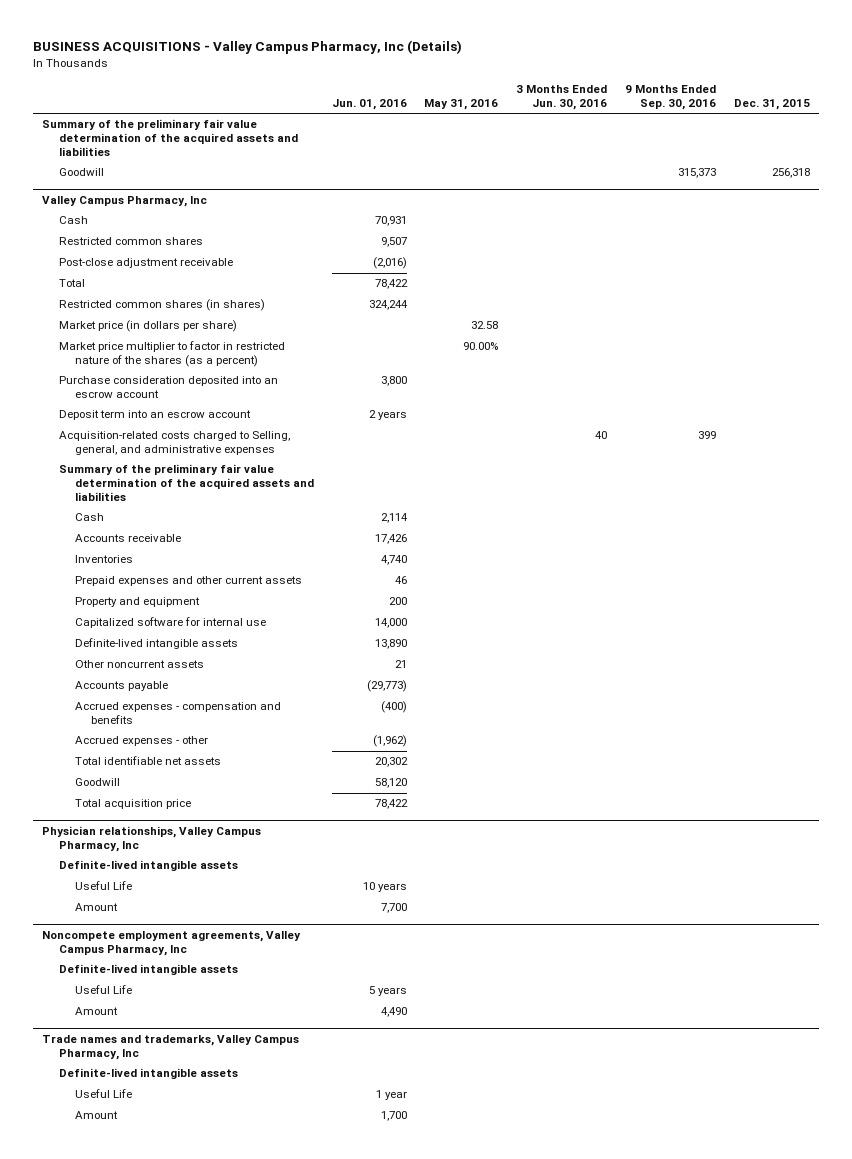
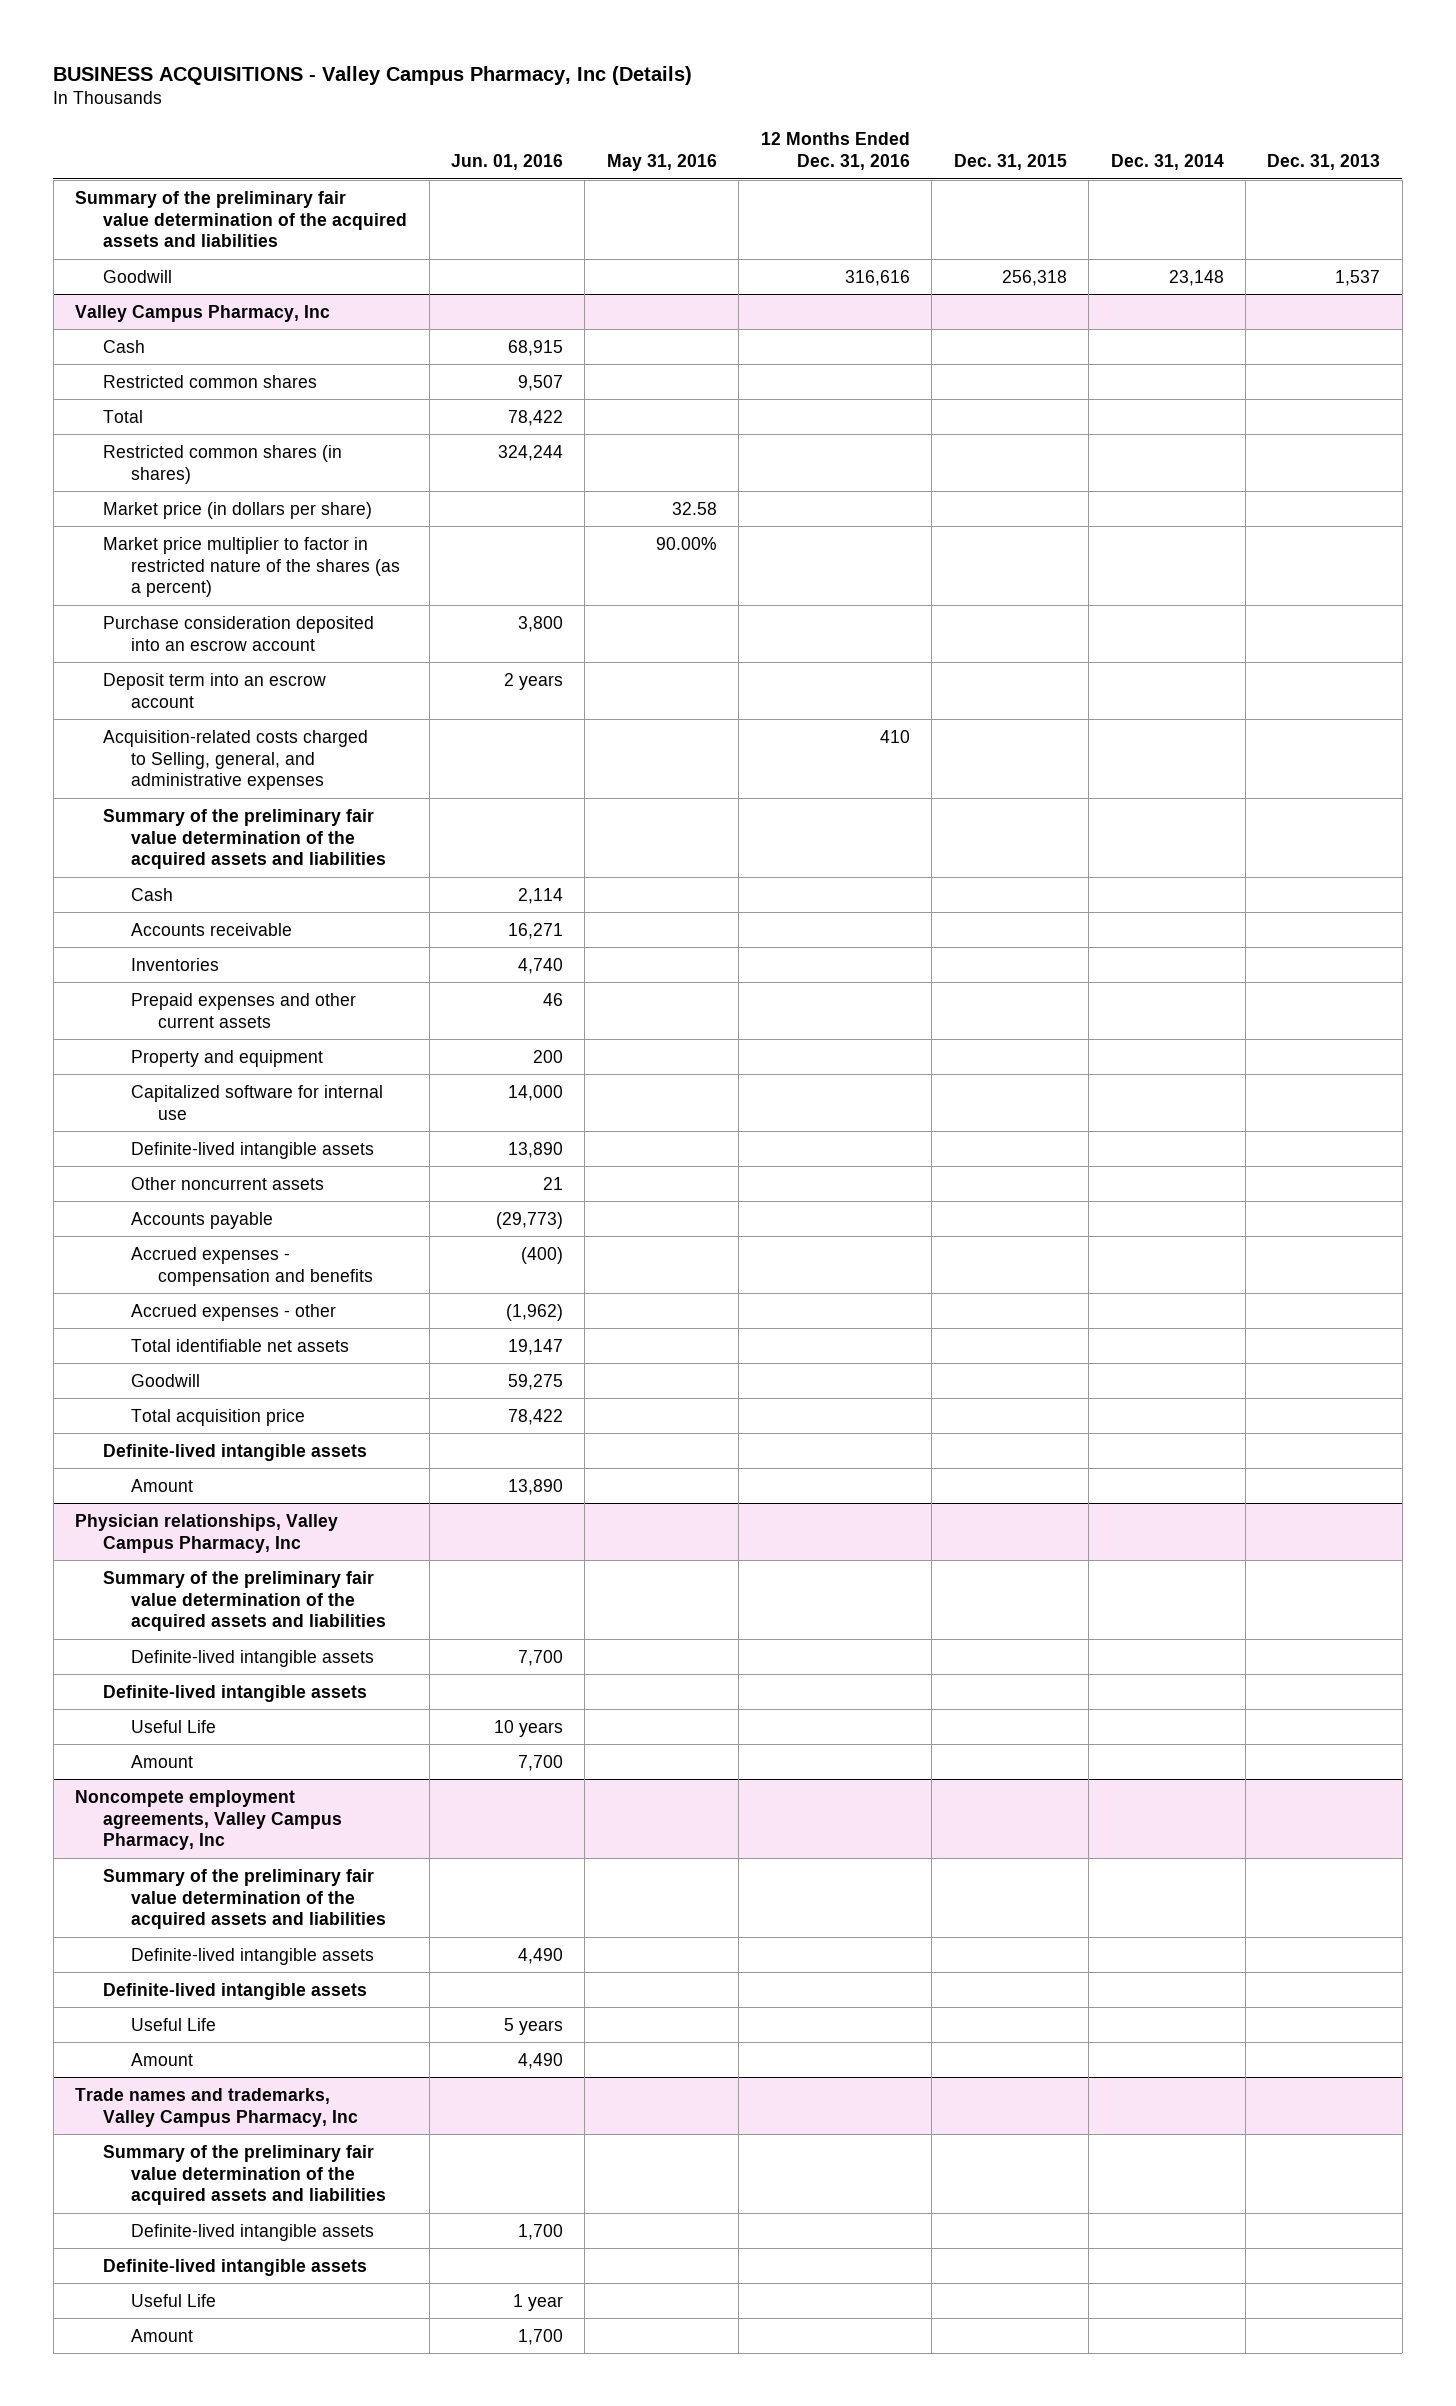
[516,85,608,111] 3 Months Ended Jun. 30, 2016 -> none
[624,85,716,111] 9 Months Ended Sep. 30, 2016 -> none
none -> [760,132,910,171] 12 Months Ended Dec. 31, 2016
none -> [1110,154,1224,171] Dec. 31, 2014
none -> [1267,154,1381,171] Dec. 31, 2013
[374,216,407,227] 70,931 -> [507,339,563,356] 68,915
[58,258,233,269] Post-close adjustment receivable -> none
[374,534,407,545] 17,426 -> [507,922,563,939] 16,271
[374,757,408,768] 20,302 -> [507,1338,563,1355] 19,147
[374,778,407,789] 58,120 -> [507,1373,563,1390] 59,275
none -> [103,1443,368,1461] Definite-lived intangible assets
none -> [130,1478,193,1492] Amount
none -> [103,1570,386,1632] Summary of the preliminary fair value determination of the acquired assets and liabilities
none -> [130,1649,374,1667] Definite-lived intangible assets
none -> [103,1868,386,1930] Summary of the preliminary fair value determination of the acquired assets and liabilities
none -> [130,1947,374,1965] Definite-lived intangible assets
none -> [103,2144,386,2206] Summary of the preliminary fair value determination of the acquired assets and liabilities
none -> [130,2223,374,2241] Definite-lived intangible assets

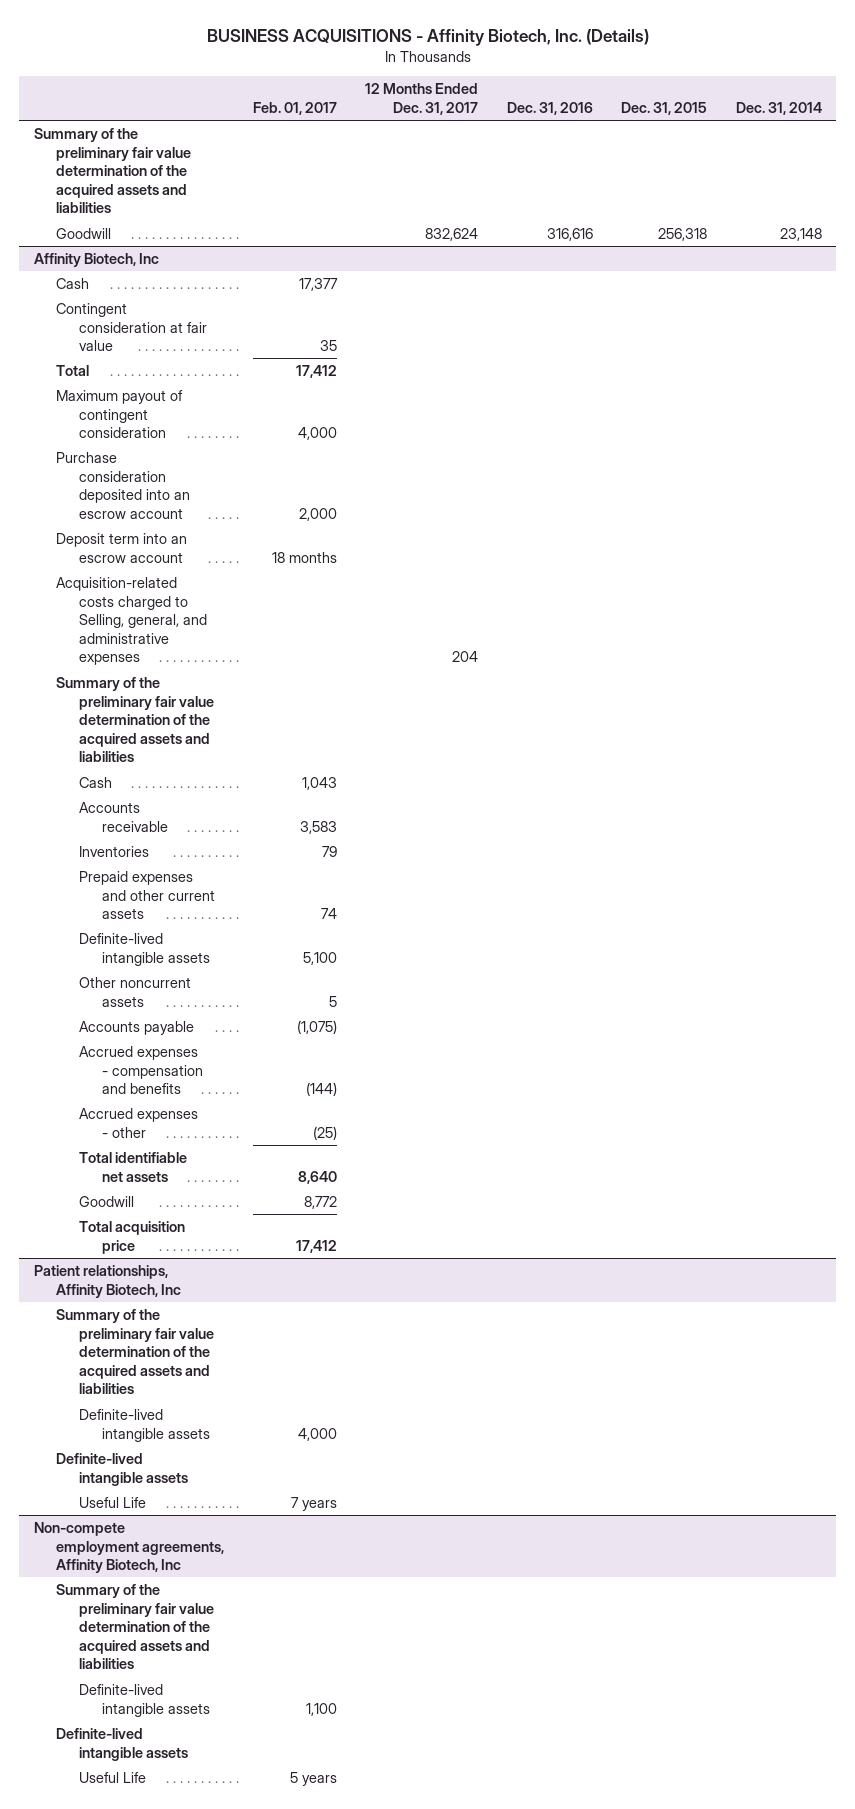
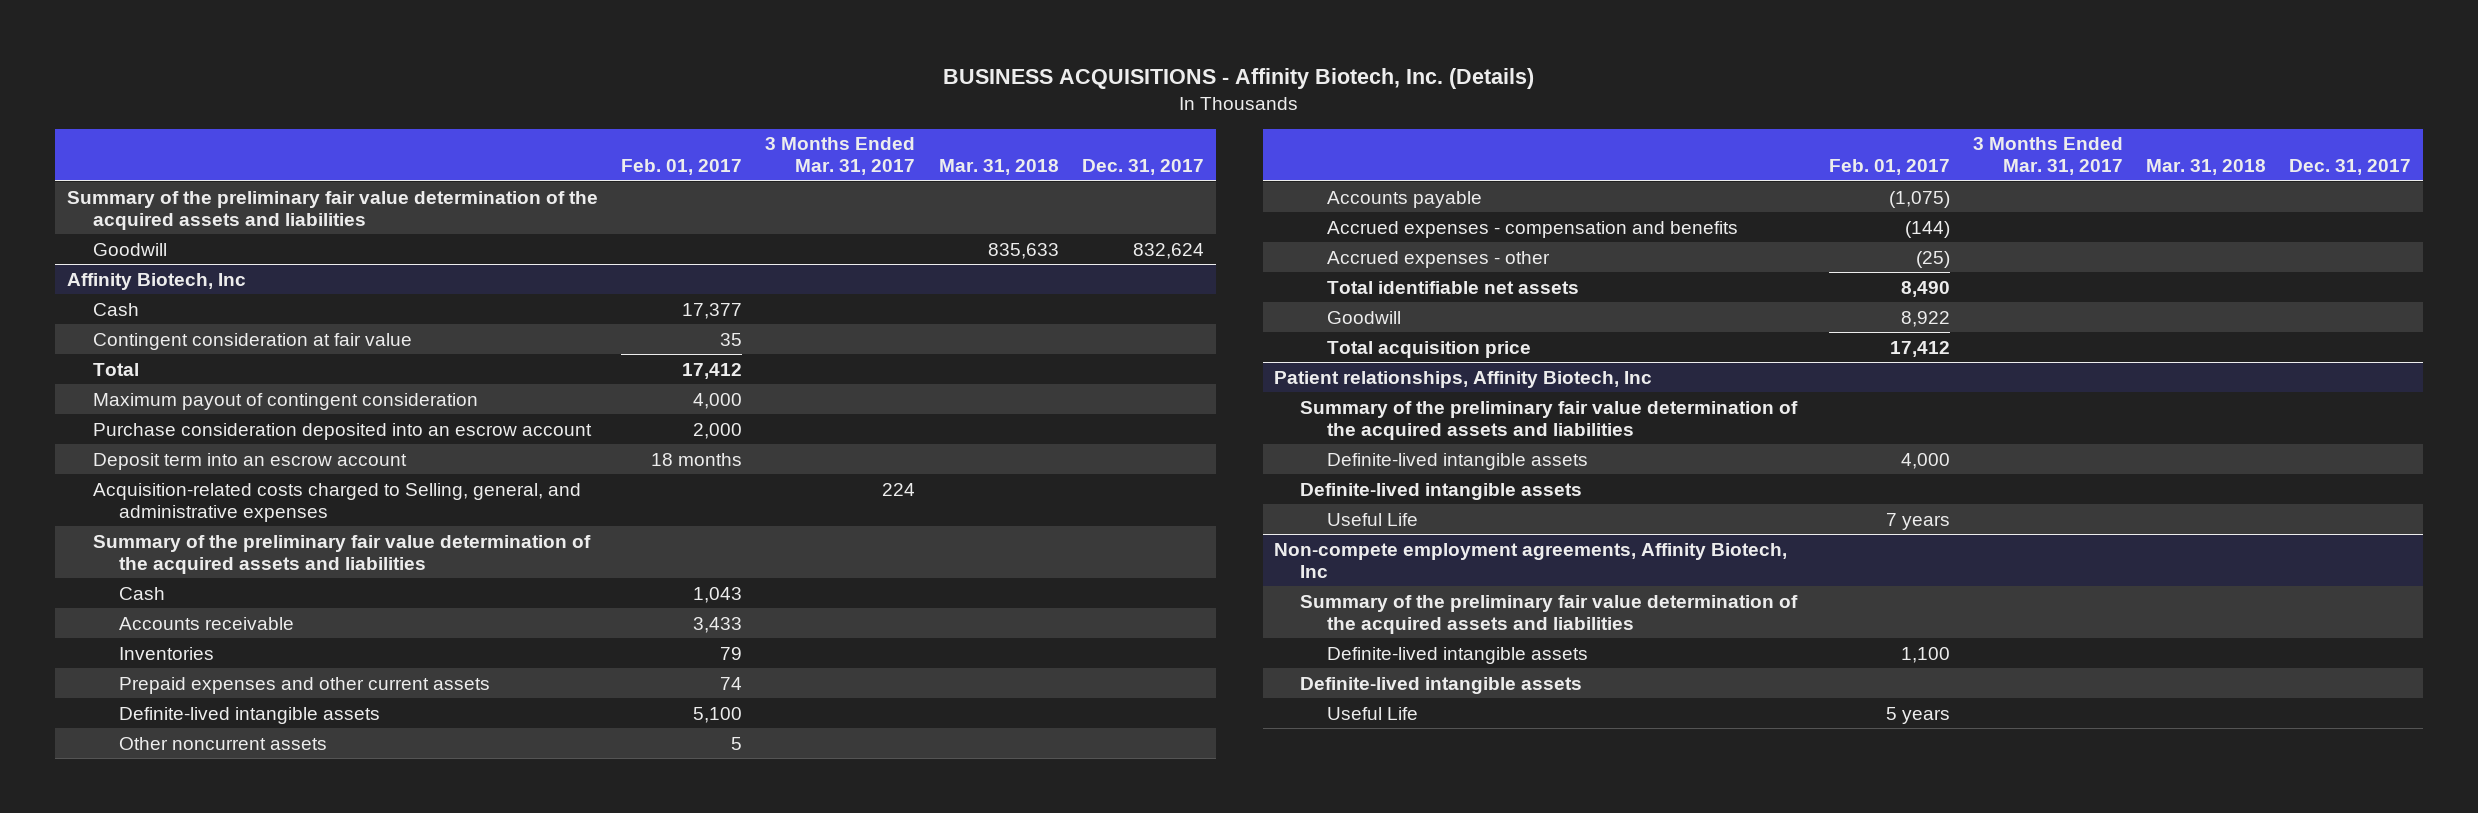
[365,83,479,115] 12 Months Ended Dec. 31, 2017 -> none
[506,101,593,115] Dec. 31, 2016 -> none
[621,101,708,115] Dec. 31, 2015 -> none
[735,101,822,115] Dec. 31, 2014 -> none
none -> [765,137,916,176] 3 Months Ended Mar. 31, 2017
none -> [938,159,1059,176] Mar. 31, 2018
none -> [1082,159,1205,176] Dec. 31, 2017
[299,820,337,834] 3,583 -> [693,616,743,633] 3,433
[297,1170,337,1184] 8,640 -> [1900,280,1950,297] 8,490
[303,1196,337,1210] 8,772 -> [1900,310,1950,327] 8,922

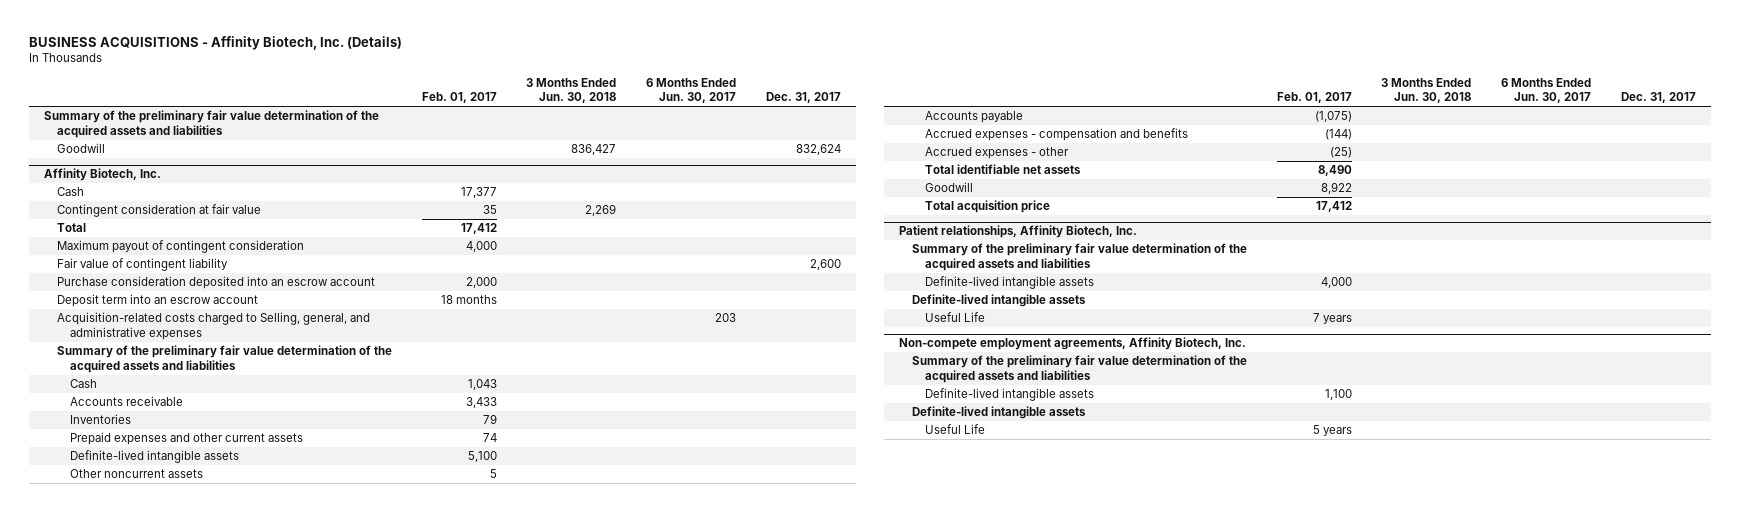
[765,137,916,176] 3 Months Ended Mar. 31, 2017 -> none
[938,159,1059,176] Mar. 31, 2018 -> none
none -> [526,77,617,104] 3 Months Ended Jun. 30, 2018
none -> [646,77,737,104] 6 Months Ended Jun. 30, 2017
[66,272,246,290] Affinity Biotech, Inc -> [43,168,161,182] Affinity Biotech, Inc.
none -> [56,258,228,272] Fair value of contingent liability
[1274,370,1653,388] Patient relationships, Affinity Biotech, Inc -> [899,225,1138,239] Patient relationships, Affinity Biotech, Inc.
[1274,542,1788,578] Non-compete employment agreements, Affinity Biotech, Inc -> [899,337,1247,351] Non-compete employment agreements, Affinity Biotech, Inc.

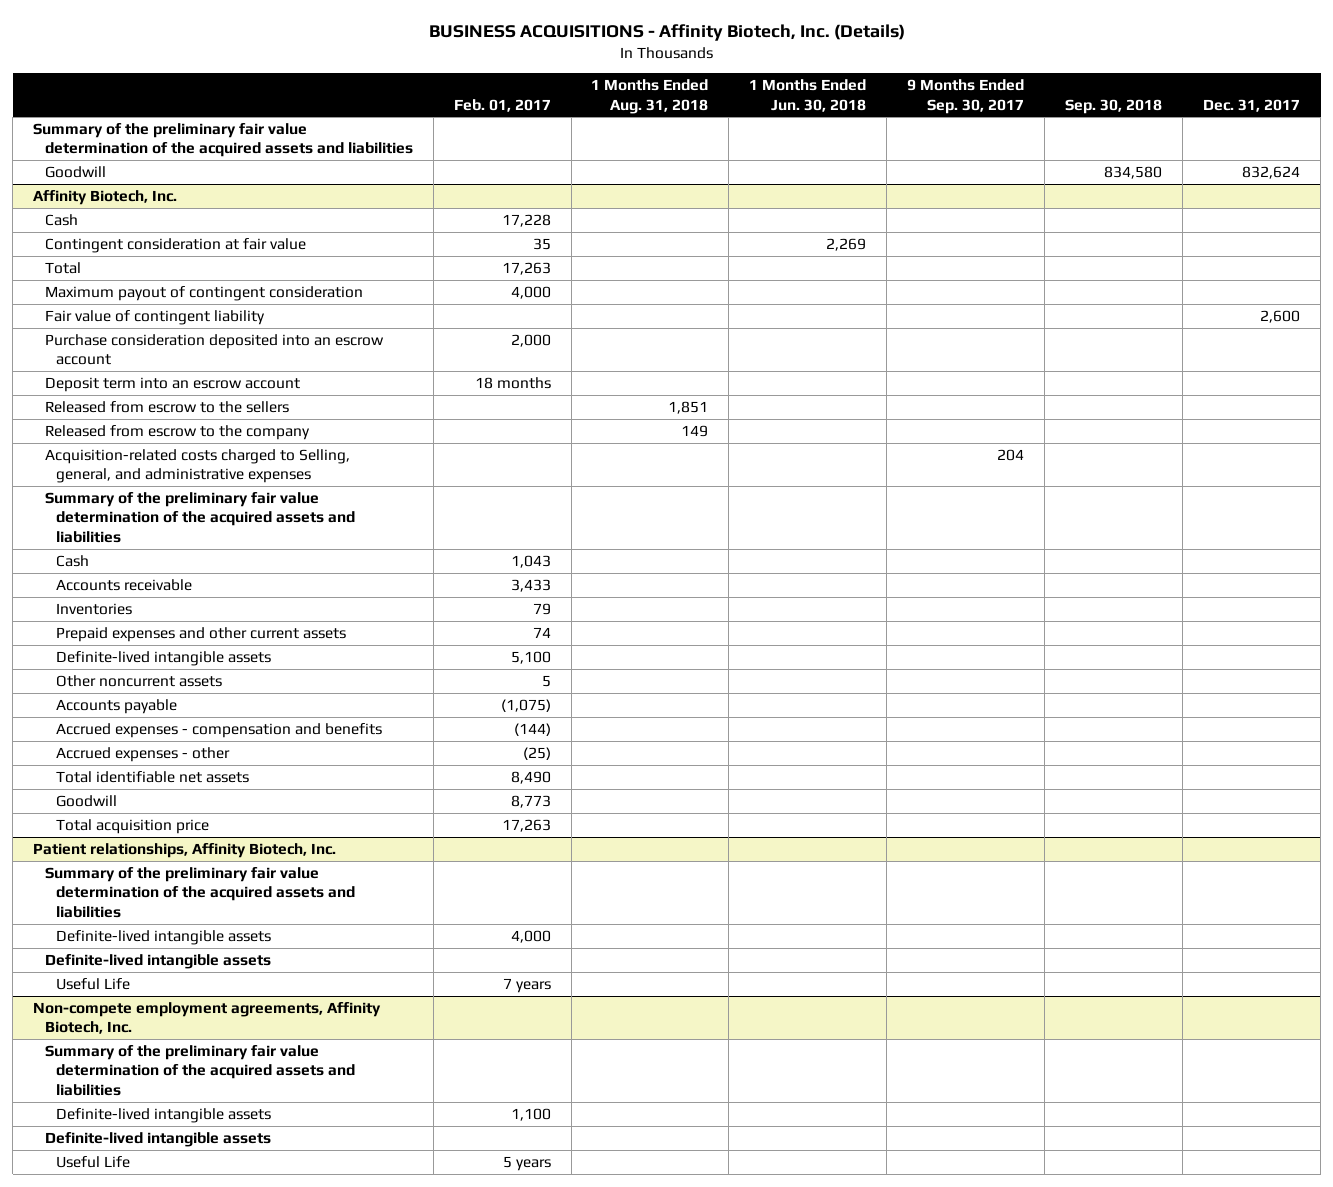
[526,77,617,104] 3 Months Ended Jun. 30, 2018 -> none
[646,77,737,104] 6 Months Ended Jun. 30, 2017 -> none
none -> [591,79,709,114] 1 Months Ended Aug. 31, 2018
none -> [749,79,867,112] 1 Months Ended Jun. 30, 2018
none -> [907,79,1025,114] 9 Months Ended Sep. 30, 2017
none -> [1065,98,1163,114] Sep. 30, 2018
[460,187,497,199] 17,377 -> [501,213,551,227] 17,228
[460,223,497,235] 17,412 -> [501,261,551,275] 17,263
none -> [44,400,289,413] Released from escrow to the sellers
none -> [44,424,310,440] Released from escrow to the company
[1320,182,1352,195] 8,922 -> [510,794,551,808] 8,773
[1315,201,1352,213] 17,412 -> [501,818,551,832] 17,263

